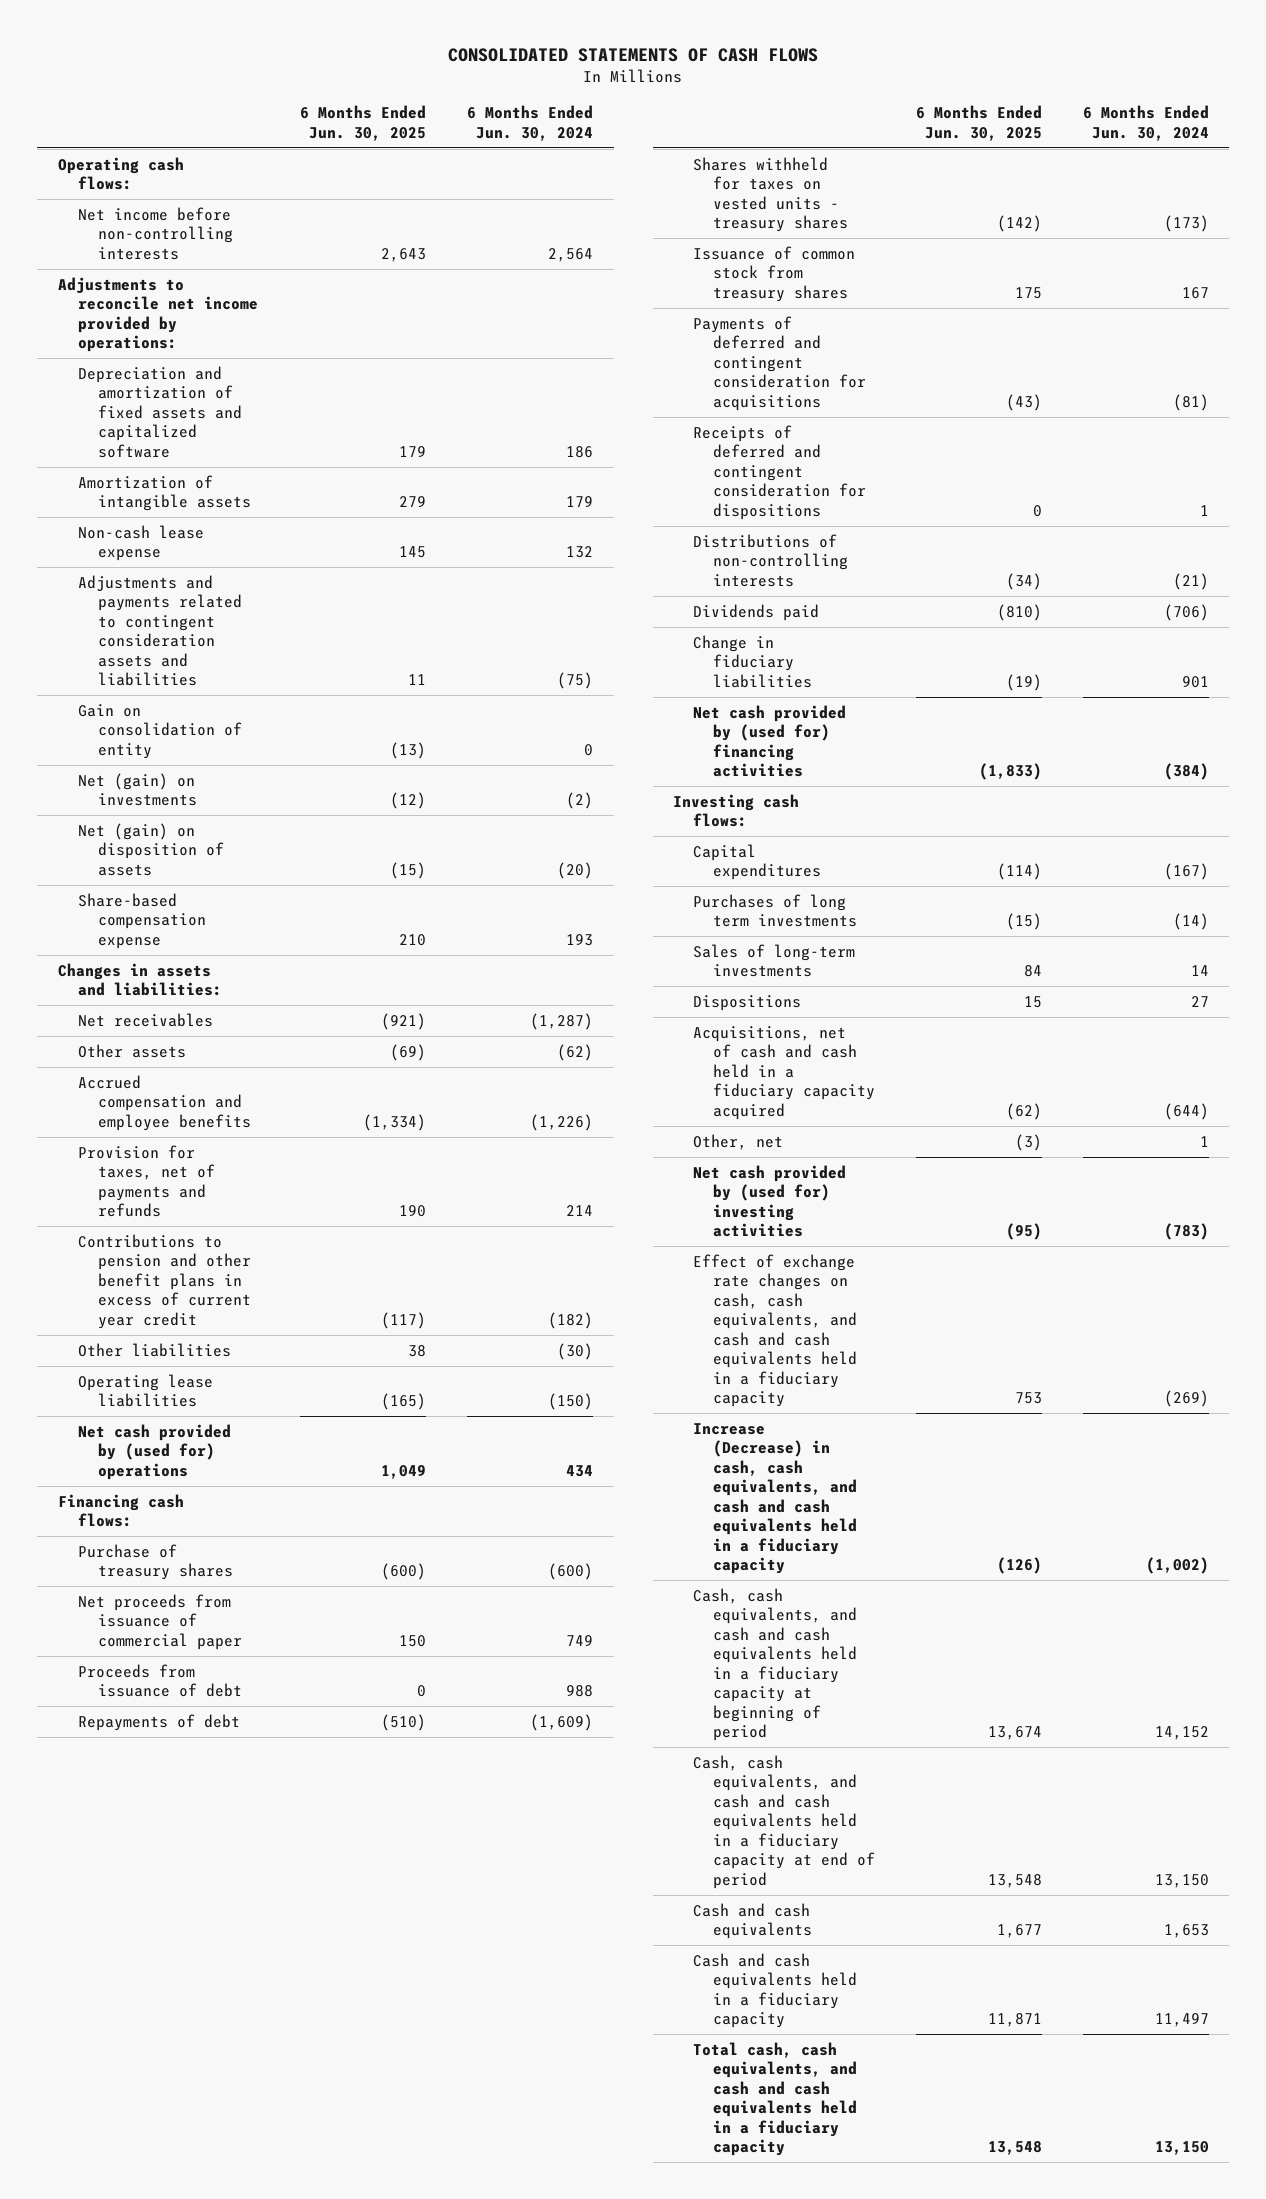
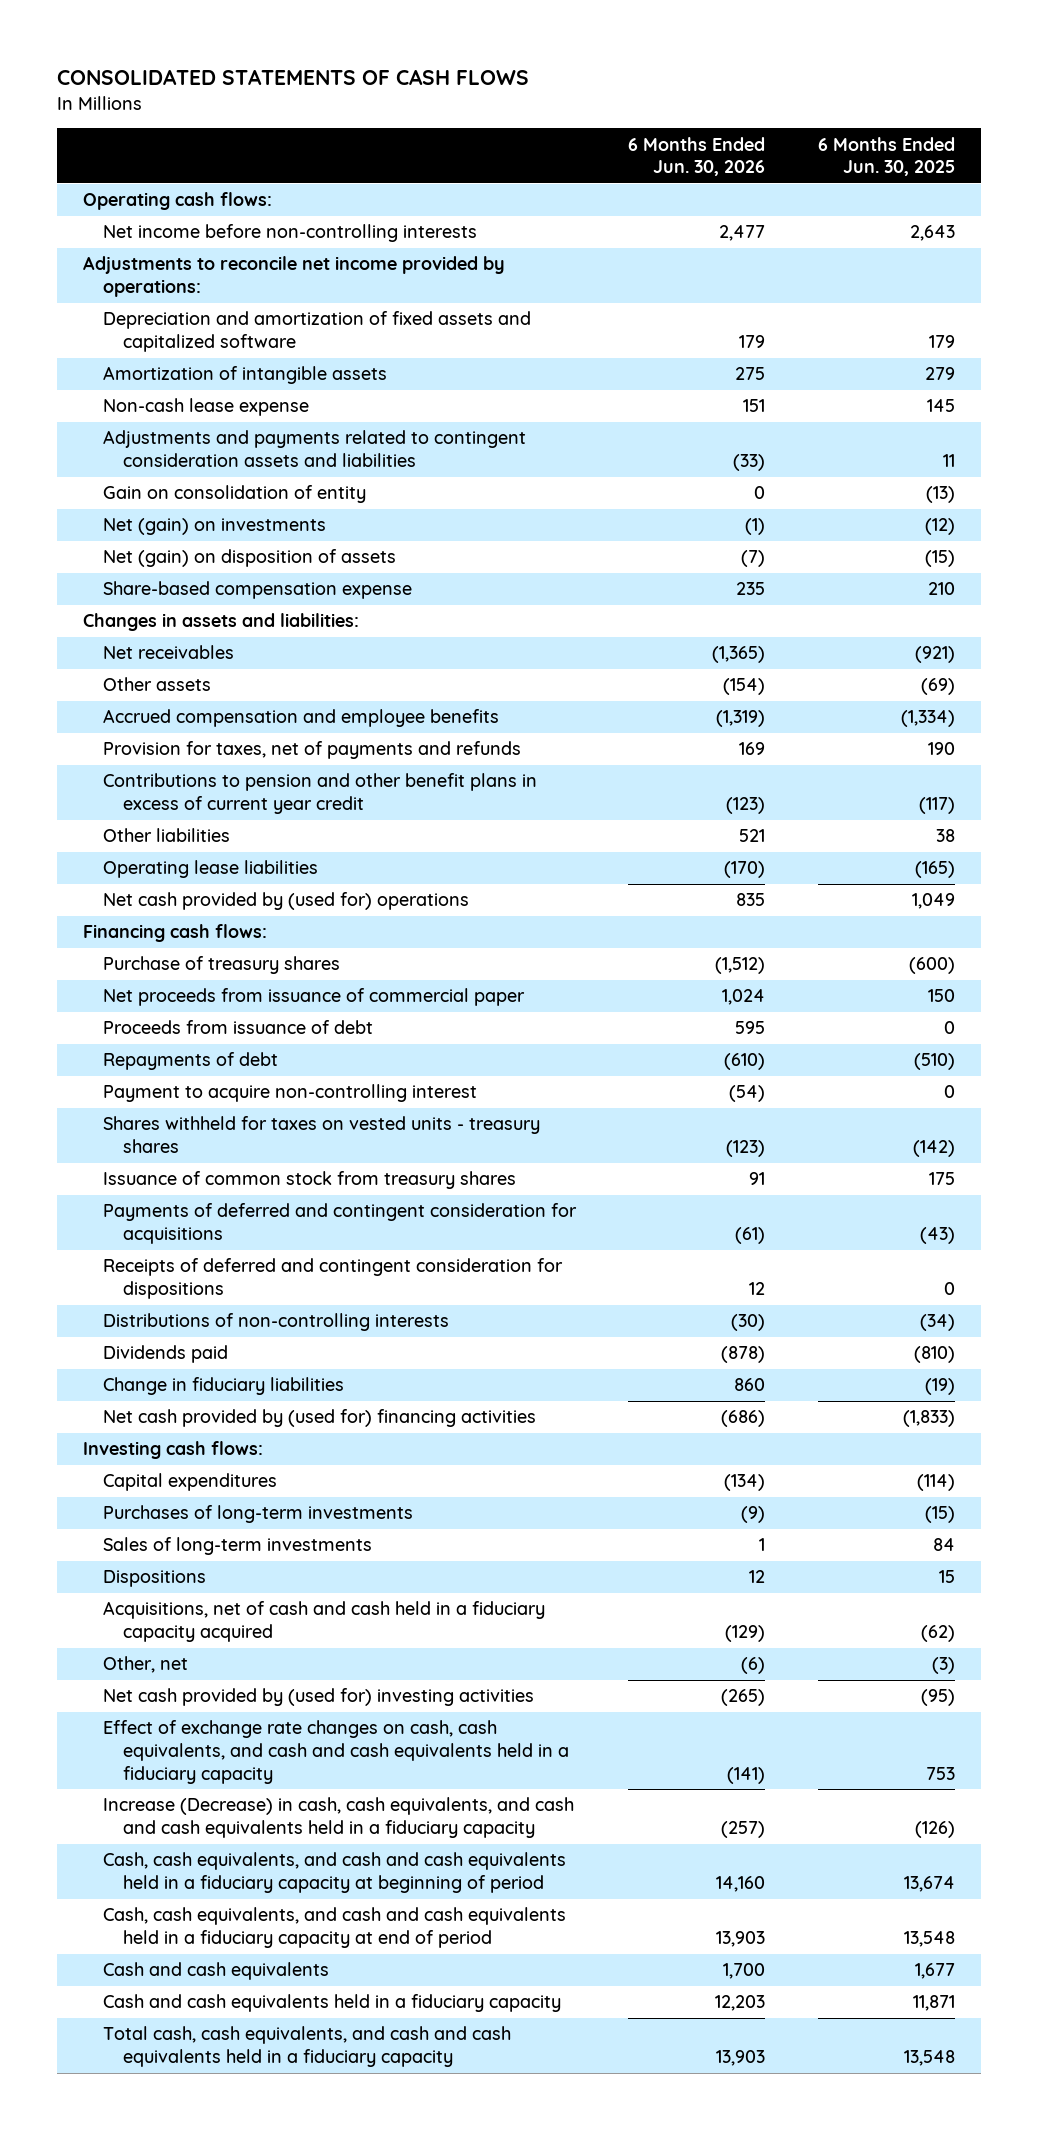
[467,105,594,141] 6 Months Ended Jun. 30, 2024 -> none
none -> [628,136,766,177] 6 Months Ended Jun. 30, 2026
none -> [103,1084,478,1103] Payment to acquire non-controlling interest
[692,893,857,928] Purchases of long term investments -> [103,1505,414,1524] Purchases of long-term investments

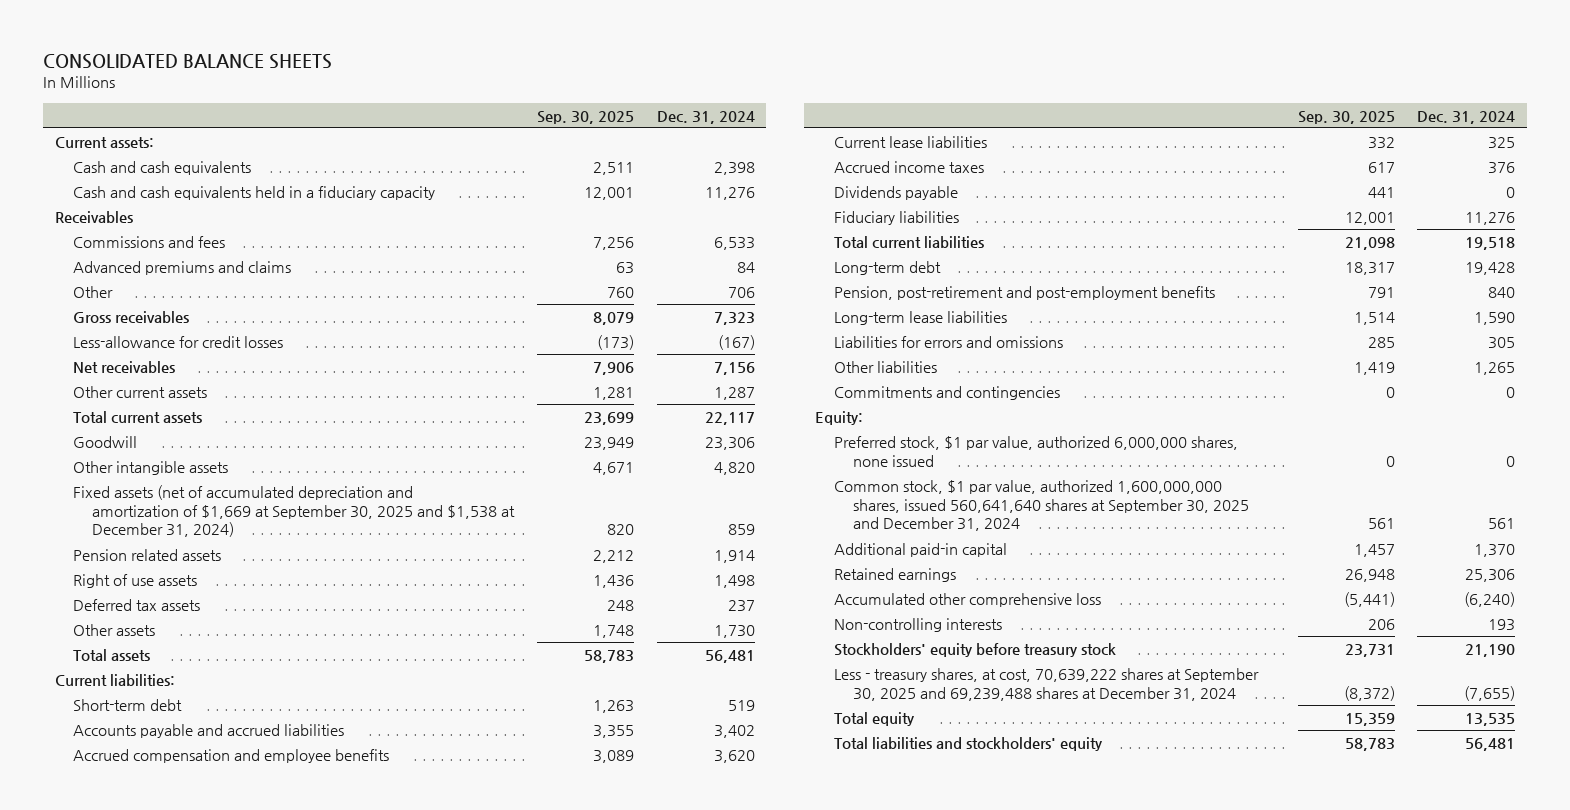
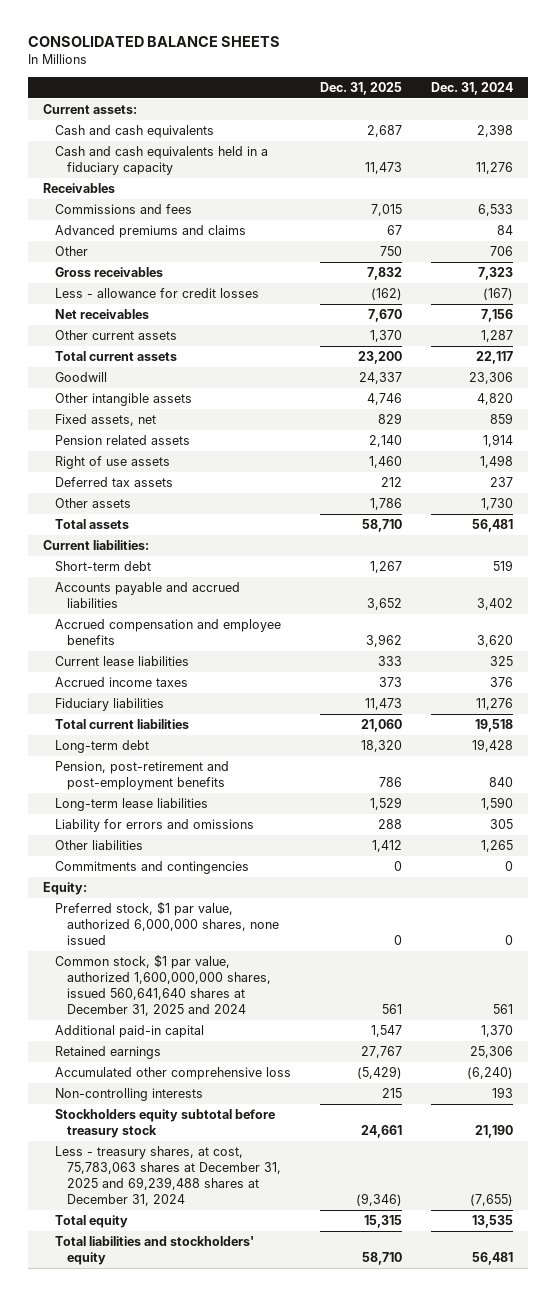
[536,110,634,124] Sep. 30, 2025 -> none
none -> [320,81,403,95] Dec. 31, 2025
[73,335,284,348] Less-allowance for credit losses -> [54,287,259,298] Less - allowance for credit losses
[73,484,516,538] Fixed assets (net of accumulated depreciation and amortization of $1,669 at September 30, 2025 and $1,538 at December 31, 2024) -> [54,413,156,426] Fixed assets, net
[834,185,959,200] Dividends payable -> none
[834,335,1064,348] Liabilities for errors and omissions -> [54,818,254,832] Liability for errors and omissions
[834,479,1250,532] Common stock, $1 par value, authorized 1,600,000,000 shares, issued 560,641,640 shares at September 30, 2025 and December 31, 2024 -> [54,953,272,1017] Common stock, $1 par value, authorized 1,600,000,000 shares, issued 560,641,640 shares at December 31, 2025 and 2024
[834,642,1117,657] Stockholders' equity before treasury stock -> [54,1108,275,1139] Stockholders equity subtotal before treasury stock
[834,667,1260,701] Less - treasury shares, at cost, 70,639,222 shares at September 30, 2025 and 69,239,488 shares at December 31, 2024 -> [54,1145,282,1207] Less - treasury shares, at cost, 75,783,063 shares at December 31, 2025 and 69,239,488 shares at December 31, 2024

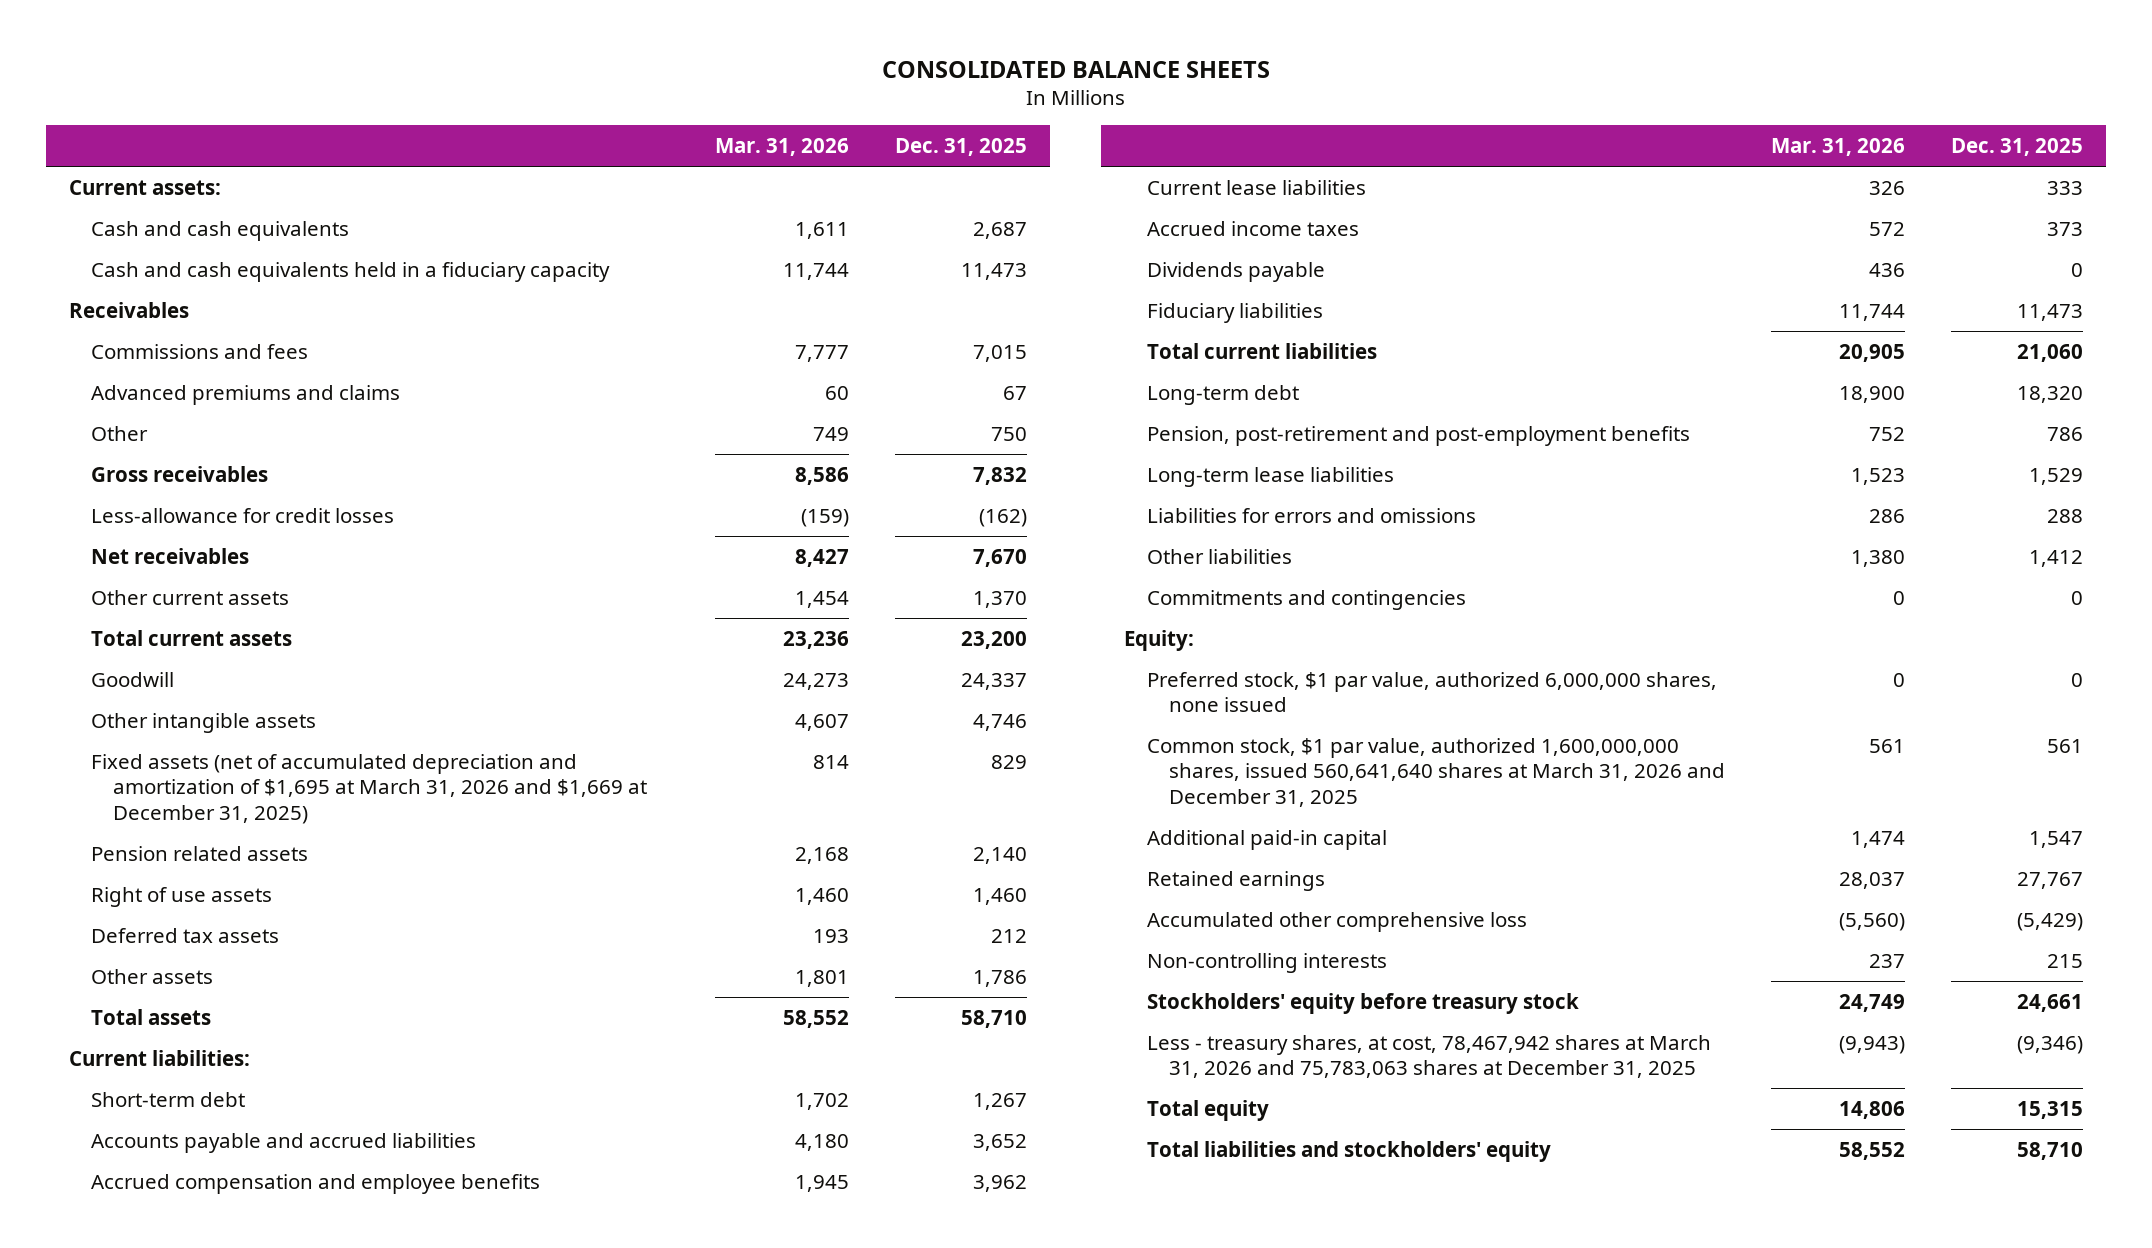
[431,81,514,95] Dec. 31, 2024 -> none
none -> [715,138,850,157] Mar. 31, 2026
[54,287,259,298] Less - allowance for credit losses -> [91,507,395,523] Less-allowance for credit losses
[54,413,156,426] Fixed assets, net -> [91,753,648,824] Fixed assets (net of accumulated depreciation and amortization of $1,695 at March 31, 2026 and $1,669 at December 31, 2025)
none -> [1146,261,1325,282] Dividends payable
[54,818,254,832] Liability for errors and omissions -> [1146,507,1476,523] Liabilities for errors and omissions
[54,953,272,1017] Common stock, $1 par value, authorized 1,600,000,000 shares, issued 560,641,640 shares at December 31, 2025 and 2024 -> [1146,737,1725,807] Common stock, $1 par value, authorized 1,600,000,000 shares, issued 560,641,640 shares at March 31, 2026 and December 31, 2025
[54,1108,275,1139] Stockholders equity subtotal before treasury stock -> [1146,992,1579,1014] Stockholders' equity before treasury stock
[54,1145,282,1207] Less - treasury shares, at cost, 75,783,063 shares at December 31, 2025 and 69,239,488 shares at December 31, 2024 -> [1146,1034,1711,1079] Less - treasury shares, at cost, 78,467,942 shares at March 31, 2026 and 75,783,063 shares at December 31, 2025

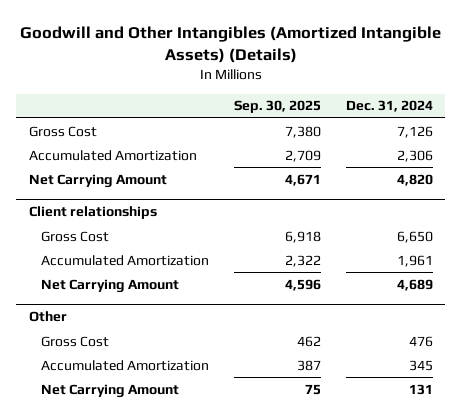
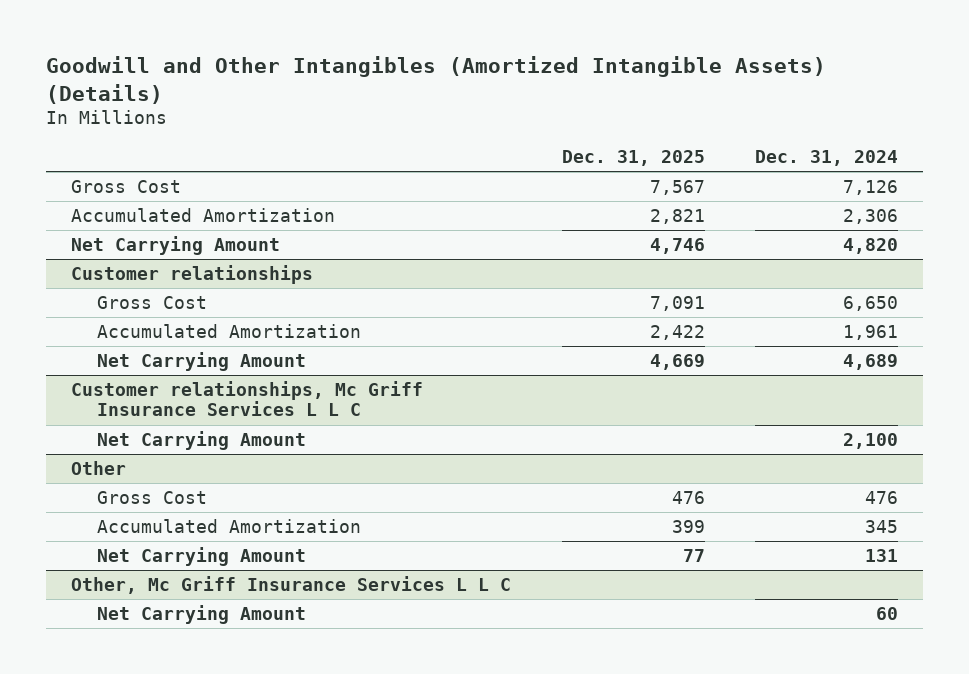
[233,100,321,114] Sep. 30, 2025 -> none
none -> [561,150,705,167] Dec. 31, 2025
[28,206,157,220] Client relationships -> none
none -> [70,264,313,284] Customer relationships
none -> [70,380,423,417] Customer relationships, Mc Griff Insurance Services L L C
none -> [97,430,307,450] Net Carrying Amount
none -> [70,575,511,594] Other, Mc Griff Insurance Services L L C
none -> [97,604,307,624] Net Carrying Amount

